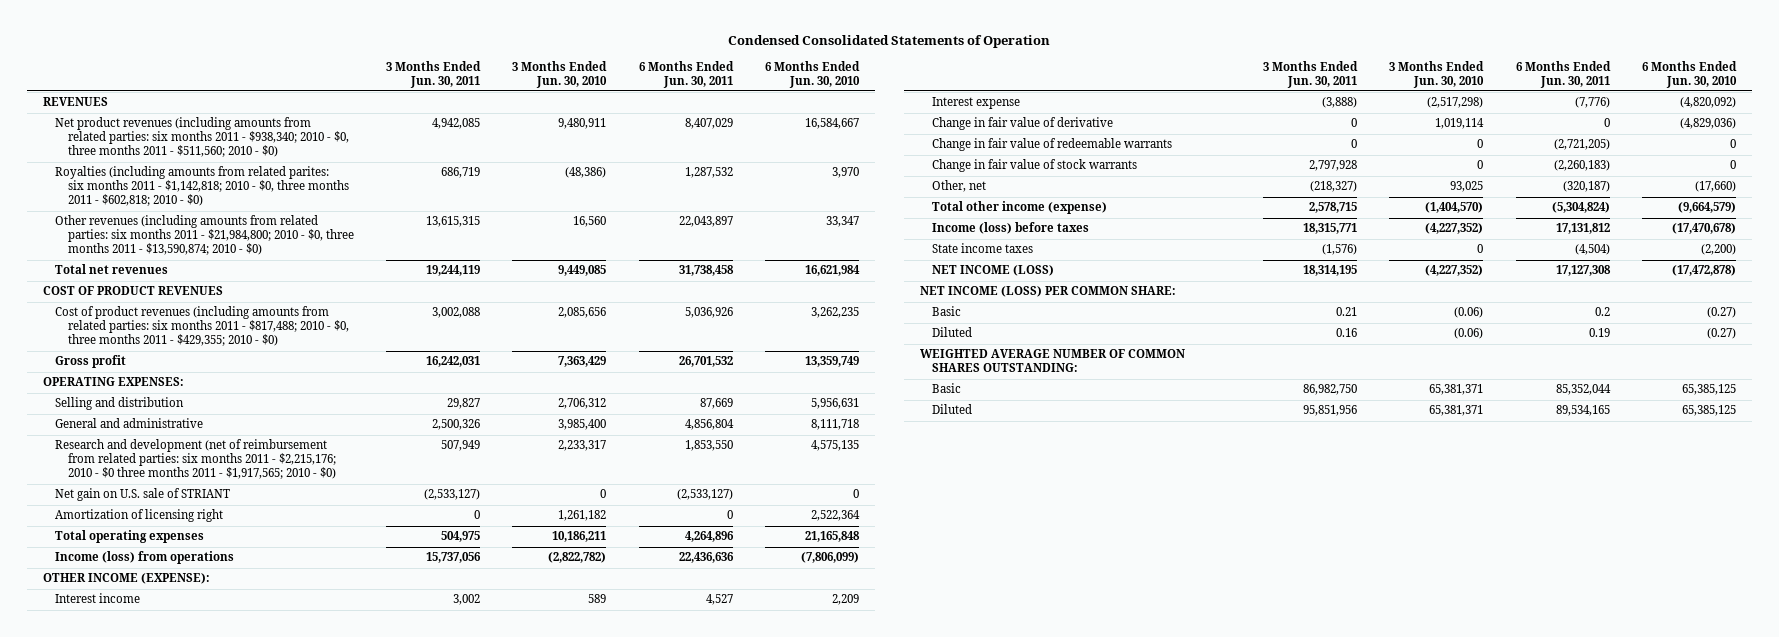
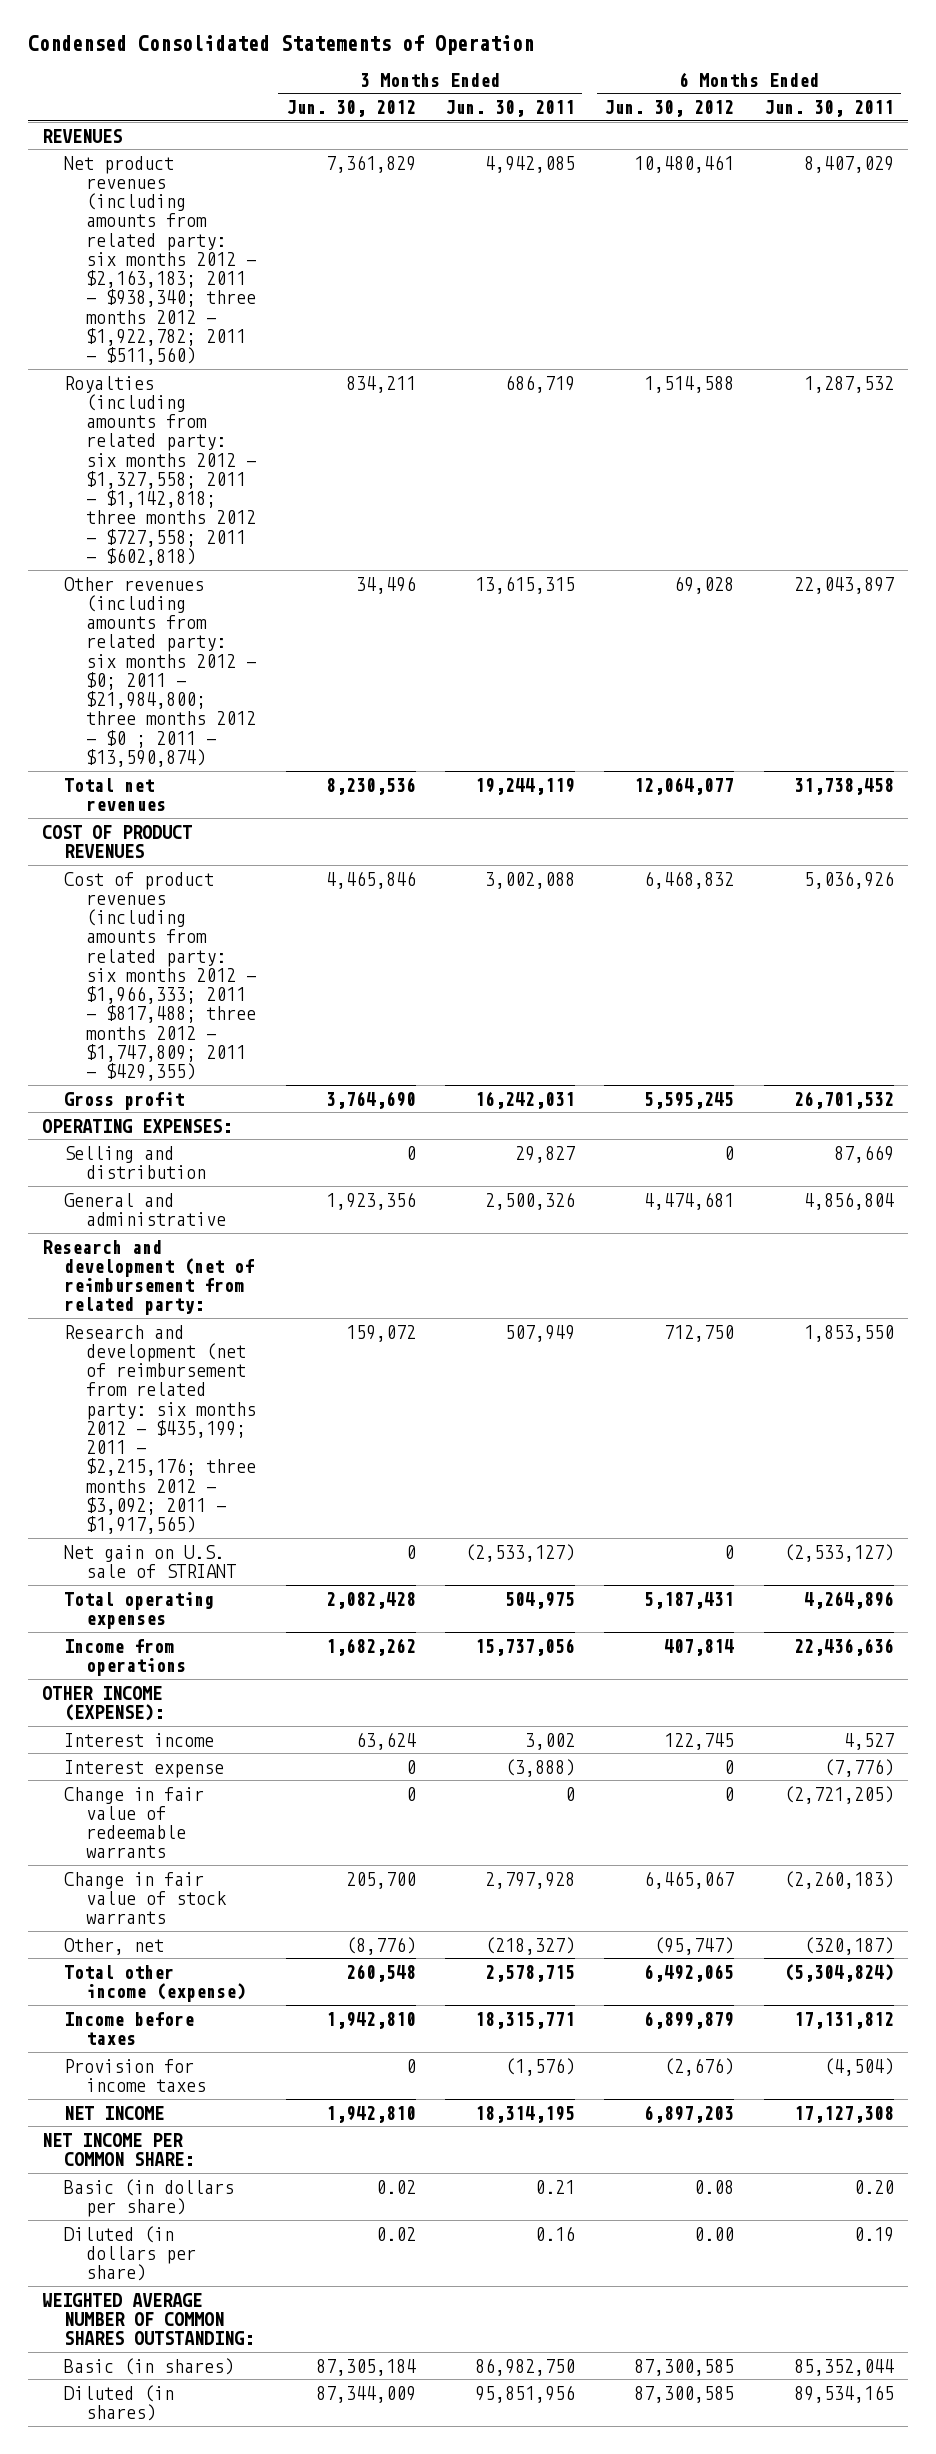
[512,60,608,88] 3 Months Ended Jun. 30, 2010 -> none
[764,60,860,88] 6 Months Ended Jun. 30, 2010 -> none
none -> [285,100,416,118] Jun. 30, 2012
none -> [604,100,735,118] Jun. 30, 2012
[55,117,349,158] Net product revenues (including amounts from related parties: six months 2011 - $938,340; 2010 - $0, three months 2011 - $511,560; 2010 - $0) -> [64,155,257,366] Net product revenues (including amounts from related party: six months 2012 - $2,163,183; 2011 - $938,340; three months 2012 - $1,922,782; 2011 - $511,560)
[55,166,349,207] Royalties (including amounts from related parites: six months 2011 - $1,142,818; 2010 - $0, three months 2011 - $602,818; 2010 - $0) -> [64,375,257,566] Royalties (including amounts from related party: six months 2012 - $1,327,558; 2011 - $1,142,818; three months 2012 - $727,558; 2011 - $602,818)
[55,215,354,256] Other revenues (including amounts from related parties: six months 2011 - $21,984,800; 2010 - $0, three months 2011 - $13,590,874; 2010 - $0) -> [64,576,257,767] Other revenues (including amounts from related party: six months 2012 - $0; 2011 - $21,984,800; three months 2012 - $0 ; 2011 - $13,590,874)
[55,306,349,347] Cost of product revenues (including amounts from related parties: six months 2011 - $817,488; 2010 - $0, three months 2011 - $429,355; 2010 - $0) -> [64,871,257,1082] Cost of product revenues (including amounts from related party: six months 2012 - $1,966,333; 2011 - $817,488; three months 2012 - $1,747,809; 2011 - $429,355)
none -> [42,1239,255,1316] Research and development (net of reimbursement from related party:
[55,439,336,480] Research and development (net of reimbursement from related parties: six months 2011 - $2,215,176; 2010 - $0 three months 2011 - $1,917,565; 2010 - $0) -> [64,1324,257,1535] Research and development (net of reimbursement from related party: six months 2012 - $435,199; 2011 - $2,215,176; three months 2012 - $3,092; 2011 - $1,917,565)
[55,509,224,523] Amortization of licensing right -> none
[55,551,235,565] Income (loss) from operations -> [64,1638,187,1676] Income from operations
[932,117,1114,131] Change in fair value of derivative -> none
[932,222,1090,235] Income (loss) before taxes -> [64,2011,195,2045] Income before taxes
[932,243,1034,254] State income taxes -> [64,2058,207,2092] Provision for income taxes
[932,265,1055,277] NET INCOME (LOSS) -> [64,2105,165,2120] NET INCOME
[919,286,1176,298] NET INCOME (LOSS) PER COMMON SHARE: -> [42,2132,195,2166] NET INCOME PER COMMON SHARE:
[932,306,962,317] Basic -> [64,2178,235,2217] Basic (in dollars per share)
[1594,307,1610,317] 0.2 -> [853,2179,894,2194] 0.20
[932,327,973,338] Diluted -> [64,2225,197,2282] Diluted (in dollars per share)
[932,383,962,394] Basic -> [64,2357,235,2375] Basic (in shares)
[932,404,973,415] Diluted -> [64,2384,175,2421] Diluted (in shares)

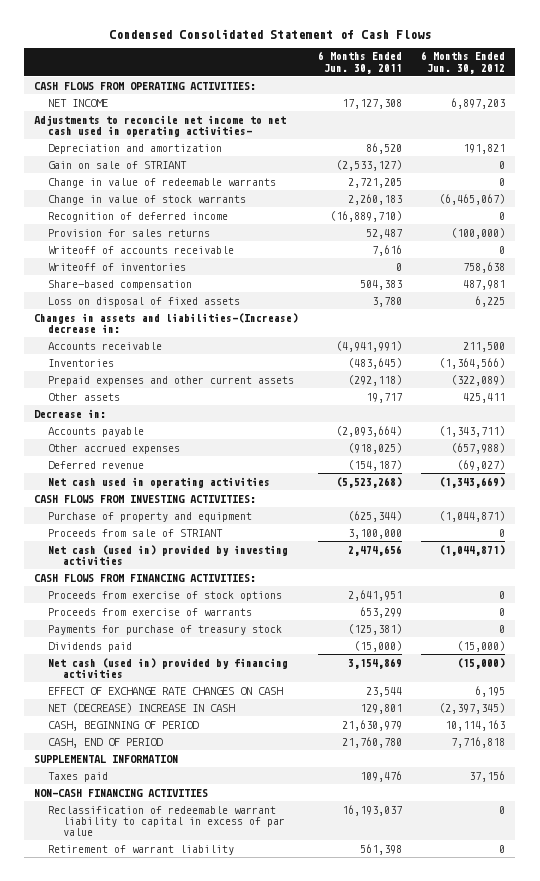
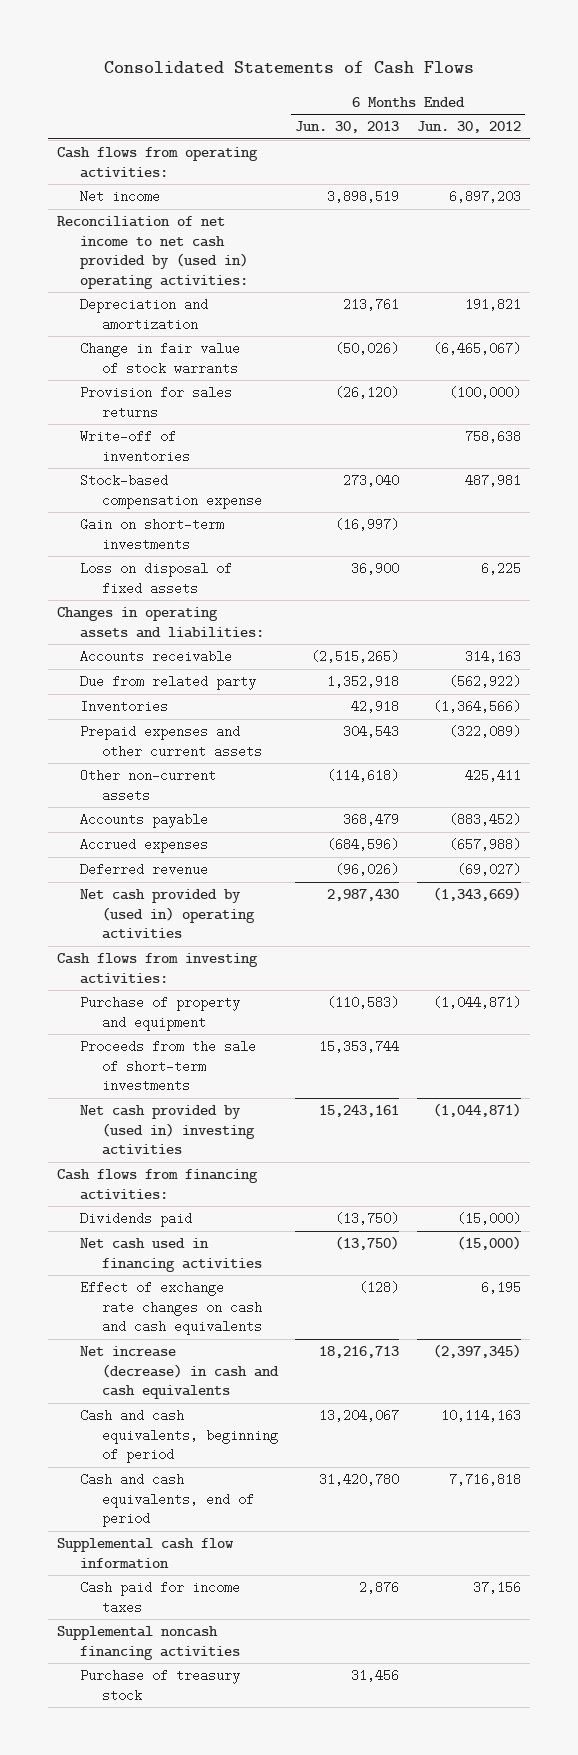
[108,28,431,39] Condensed Consolidated Statement of Cash Flows -> [104,61,475,75] Consolidated Statements of Cash Flows
[317,51,402,74] 6 Months Ended Jun. 30, 2011 -> none
none -> [295,121,400,134] Jun. 30, 2013
[34,81,257,90] CASH FLOWS FROM OPERATING ACTIVITIES: -> [57,147,259,178] Cash flows from operating activities:
[48,98,109,107] NET INCOME -> [79,190,160,204] Net income
[34,114,287,137] Adjustments to reconcile net income to net cash used in operating activities- -> [57,216,248,289] Reconciliation of net income to net cash provided by (used in) operating activities:
[48,160,188,169] Gain on sale of STRIANT -> none
[48,177,277,188] Change in value of redeemable warrants -> none
[48,211,229,222] Recognition of deferred income -> none
[48,194,247,205] Change in value of stock warrants -> [79,342,240,375] Change in fair value of stock warrants
[48,245,235,254] Writeoff of accounts receivable -> none
[48,262,187,271] Writeoff of inventories -> [79,430,190,463] Write-off of inventories
[48,279,193,290] Share-based compensation -> [79,474,262,509] Stock-based compensation expense
none -> [79,518,224,551] Gain on short-term investments
[34,312,299,333] Changes in assets and liabilities-(Increase) decrease in: -> [57,607,264,638] Changes in operating assets and liabilities:
[463,341,506,352] 211,500 -> [465,650,522,664] 314,163
none -> [79,675,256,691] Due from related party
[34,408,107,418] Decrease in: -> none
[48,392,121,401] Other assets -> [79,769,216,802] Other non-current assets
[439,425,506,437] (1,343,711) -> [449,813,522,827] (883,452)
[48,443,181,454] Other accrued expenses -> [79,838,208,854] Accrued expenses
[48,476,271,488] Net cash used in operating activities -> [79,889,255,940] Net cash provided by (used in) operating activities
[34,494,257,503] CASH FLOWS FROM INVESTING ACTIVITIES: -> [57,953,259,984] Cash flows from investing activities:
[48,528,224,537] Proceeds from sale of STRIANT -> none
[48,590,283,601] Proceeds from exercise of stock options -> none
[48,607,253,616] Proceeds from exercise of warrants -> none
[48,624,283,635] Payments for purchase of treasury stock -> none
none -> [79,1040,256,1093] Proceeds from the sale of short-term investments
[48,544,289,565] Net cash (used in) provided by investing activities -> [79,1105,255,1156] Net cash provided by (used in) investing activities
[34,573,257,582] CASH FLOWS FROM FINANCING ACTIVITIES: -> [57,1169,259,1200] Cash flows from financing activities:
[48,805,285,837] Reclassification of redeemable warrant liability to capital in excess of par value -> none
[48,844,235,855] Retirement of warrant liability -> none
[48,657,289,678] Net cash (used in) provided by financing activities -> [79,1238,262,1272] Net cash used in financing activities
[48,686,284,695] EFFECT OF EXCHANGE RATE CHANGES ON CASH -> [79,1281,262,1336] Effect of exchange rate changes on cash and cash equivalents
[48,702,236,713] NET (DECREASE) INCREASE IN CASH -> [79,1346,279,1400] Net increase (decrease) in cash and cash equivalents
[48,720,200,731] CASH, BEGINNING OF PERIOD -> [79,1409,278,1464] Cash and cash equivalents, beginning of period
[48,737,164,748] CASH, END OF PERIOD -> [79,1473,254,1528] Cash and cash equivalents, end of period
[34,754,179,763] SUPPLEMENTAL INFORMATION -> [57,1538,235,1569] Supplemental cash flow information
[48,771,109,782] Taxes paid -> [79,1581,240,1614] Cash paid for income taxes
[34,788,209,797] NON-CASH FINANCING ACTIVITIES -> [57,1626,240,1660] Supplemental noncash financing activities
none -> [79,1669,240,1702] Purchase of treasury stock

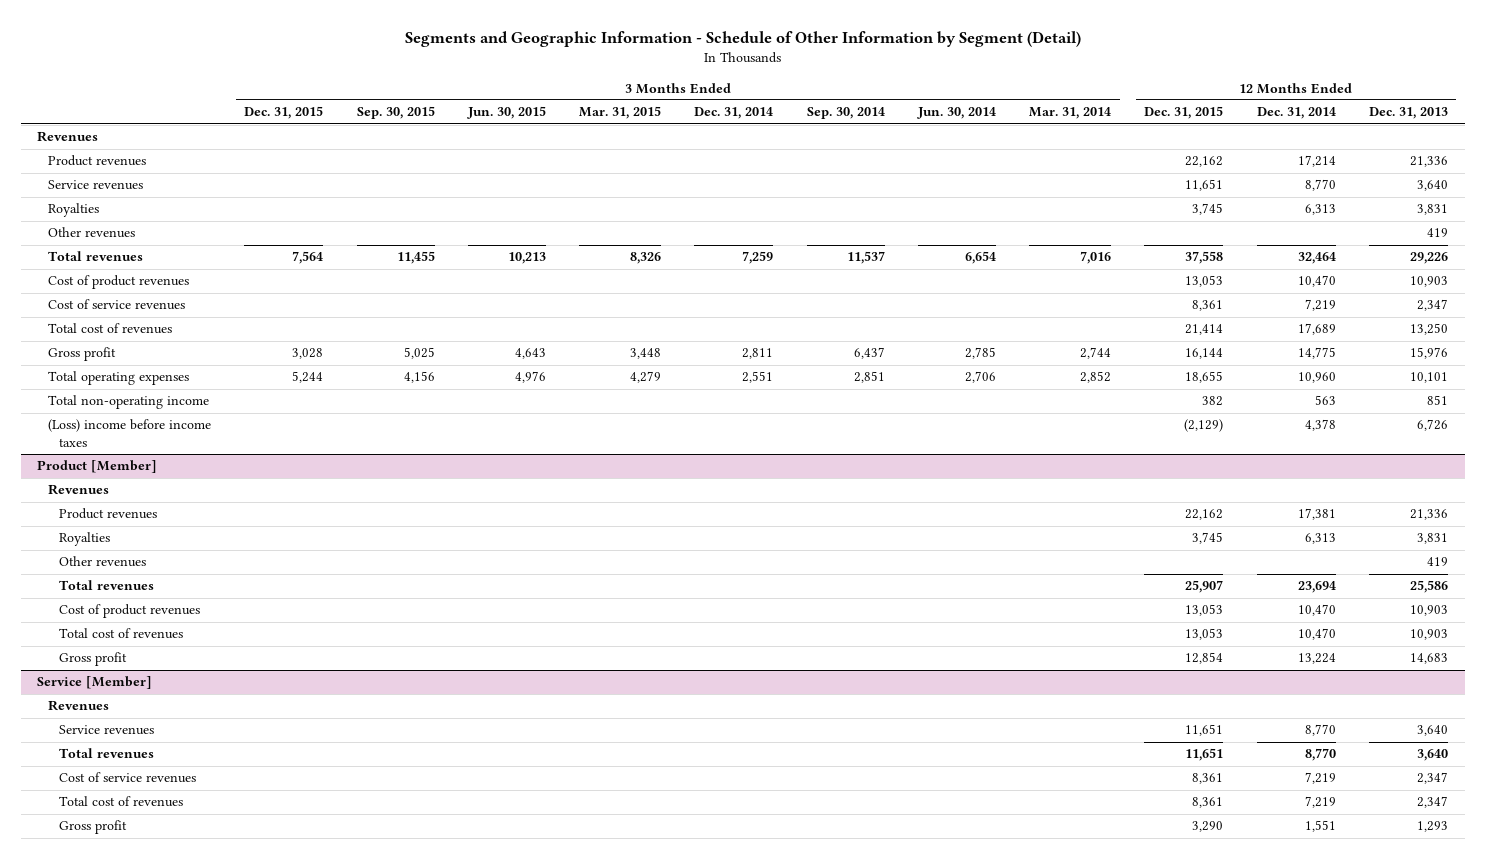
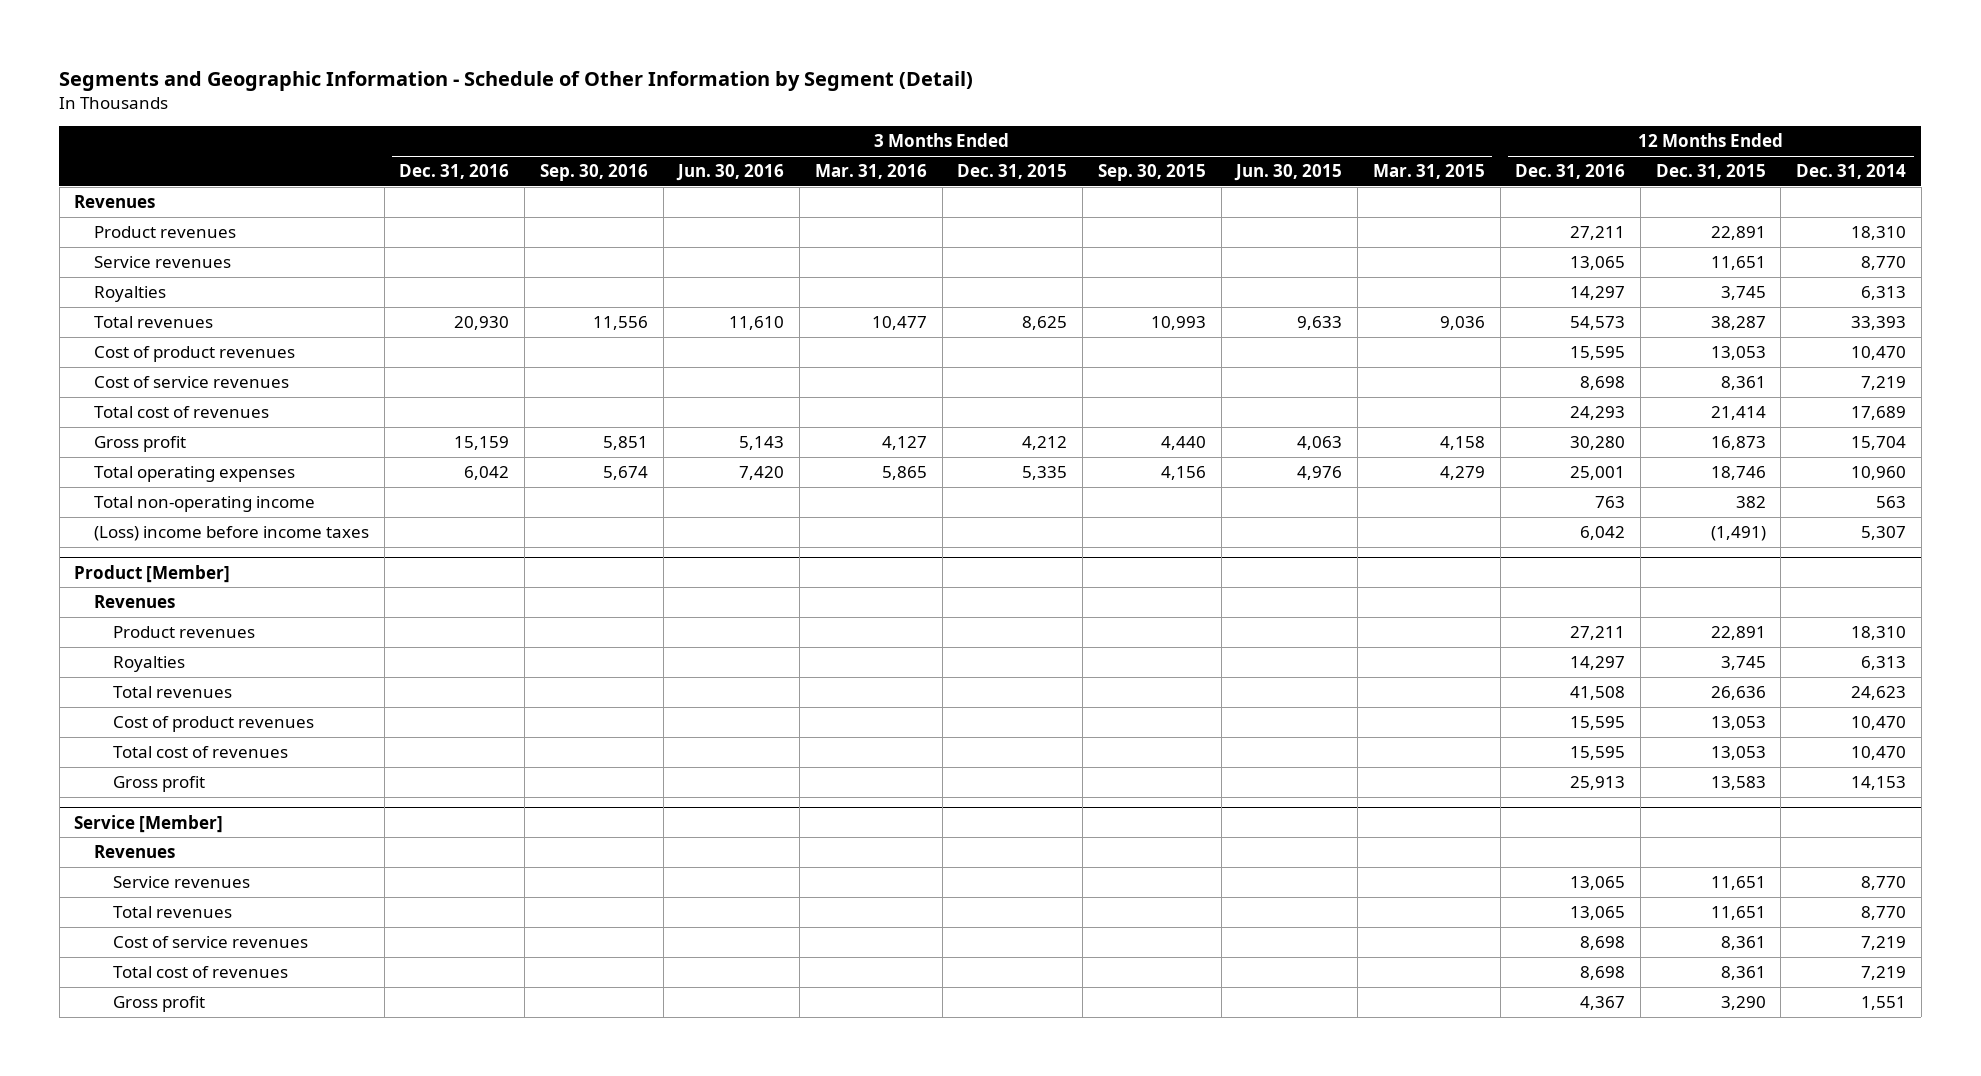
[694,107,774,120] Dec. 31, 2014 -> none
[806,107,885,120] Sep. 30, 2014 -> none
[916,107,996,120] Jun. 30, 2014 -> none
[1029,107,1112,120] Mar. 31, 2014 -> none
[1368,107,1448,120] Dec. 31, 2013 -> none
none -> [399,164,510,180] Dec. 31, 2016
none -> [539,164,648,182] Sep. 30, 2016
none -> [676,164,785,182] Jun. 30, 2016
none -> [814,164,927,180] Mar. 31, 2016
none -> [1515,164,1626,180] Dec. 31, 2016
[1185,156,1224,168] 22,162 -> [1710,226,1766,241] 22,891
[1297,155,1336,168] 17,214 -> [1851,226,1907,241] 18,310
[48,227,136,239] Other revenues -> none
[292,251,324,265] 7,564 -> [1022,316,1068,331] 8,625
[396,251,435,265] 11,455 -> [1150,316,1206,331] 10,993
[507,252,546,265] 10,213 -> [1297,316,1343,331] 9,633
[630,252,662,265] 8,326 -> [1439,316,1485,331] 9,036
[1185,251,1224,265] 37,558 -> [1710,316,1766,331] 38,287
[1297,252,1336,265] 32,464 -> [1851,316,1907,331] 33,393
[292,348,324,360] 3,028 -> [1022,436,1068,451] 4,212
[403,347,435,360] 5,025 -> [1160,436,1206,451] 4,440
[514,348,546,360] 4,643 -> [1297,436,1343,451] 4,063
[630,348,662,360] 3,448 -> [1439,436,1485,451] 4,158
[1185,348,1224,360] 16,144 -> [1710,436,1766,451] 16,873
[1297,347,1336,360] 14,775 -> [1851,436,1907,451] 15,704
[292,371,324,384] 5,244 -> [1022,466,1068,481] 5,335
[1185,371,1224,384] 18,655 -> [1710,466,1766,481] 18,746
[1184,419,1224,433] (2,129) -> [1710,526,1766,542] (1,491)
[1304,419,1336,432] 4,378 -> [1861,526,1907,541] 5,307
[1185,509,1224,521] 22,162 -> [1710,626,1766,641] 22,891
[1297,508,1336,521] 17,381 -> [1851,626,1907,641] 18,310
[58,556,146,568] Other revenues -> none
[1185,580,1224,594] 25,907 -> [1710,686,1766,701] 26,636
[1297,581,1336,594] 23,694 -> [1851,686,1907,701] 24,623
[1185,652,1224,665] 12,854 -> [1710,776,1766,791] 13,583
[1297,653,1336,665] 13,224 -> [1851,776,1907,791] 14,153

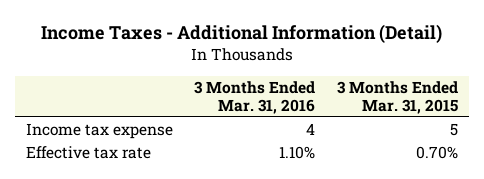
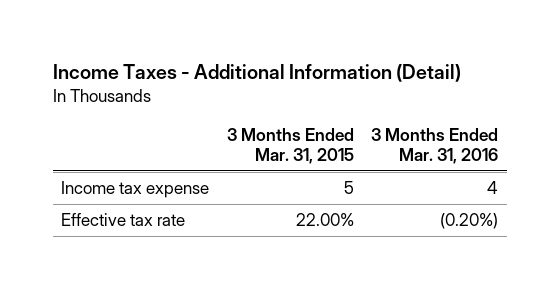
[279,145,316,159] 1.10% -> [440,213,499,230] (0.20%)
[415,145,458,159] 0.70% -> [295,213,354,227] 22.00%

